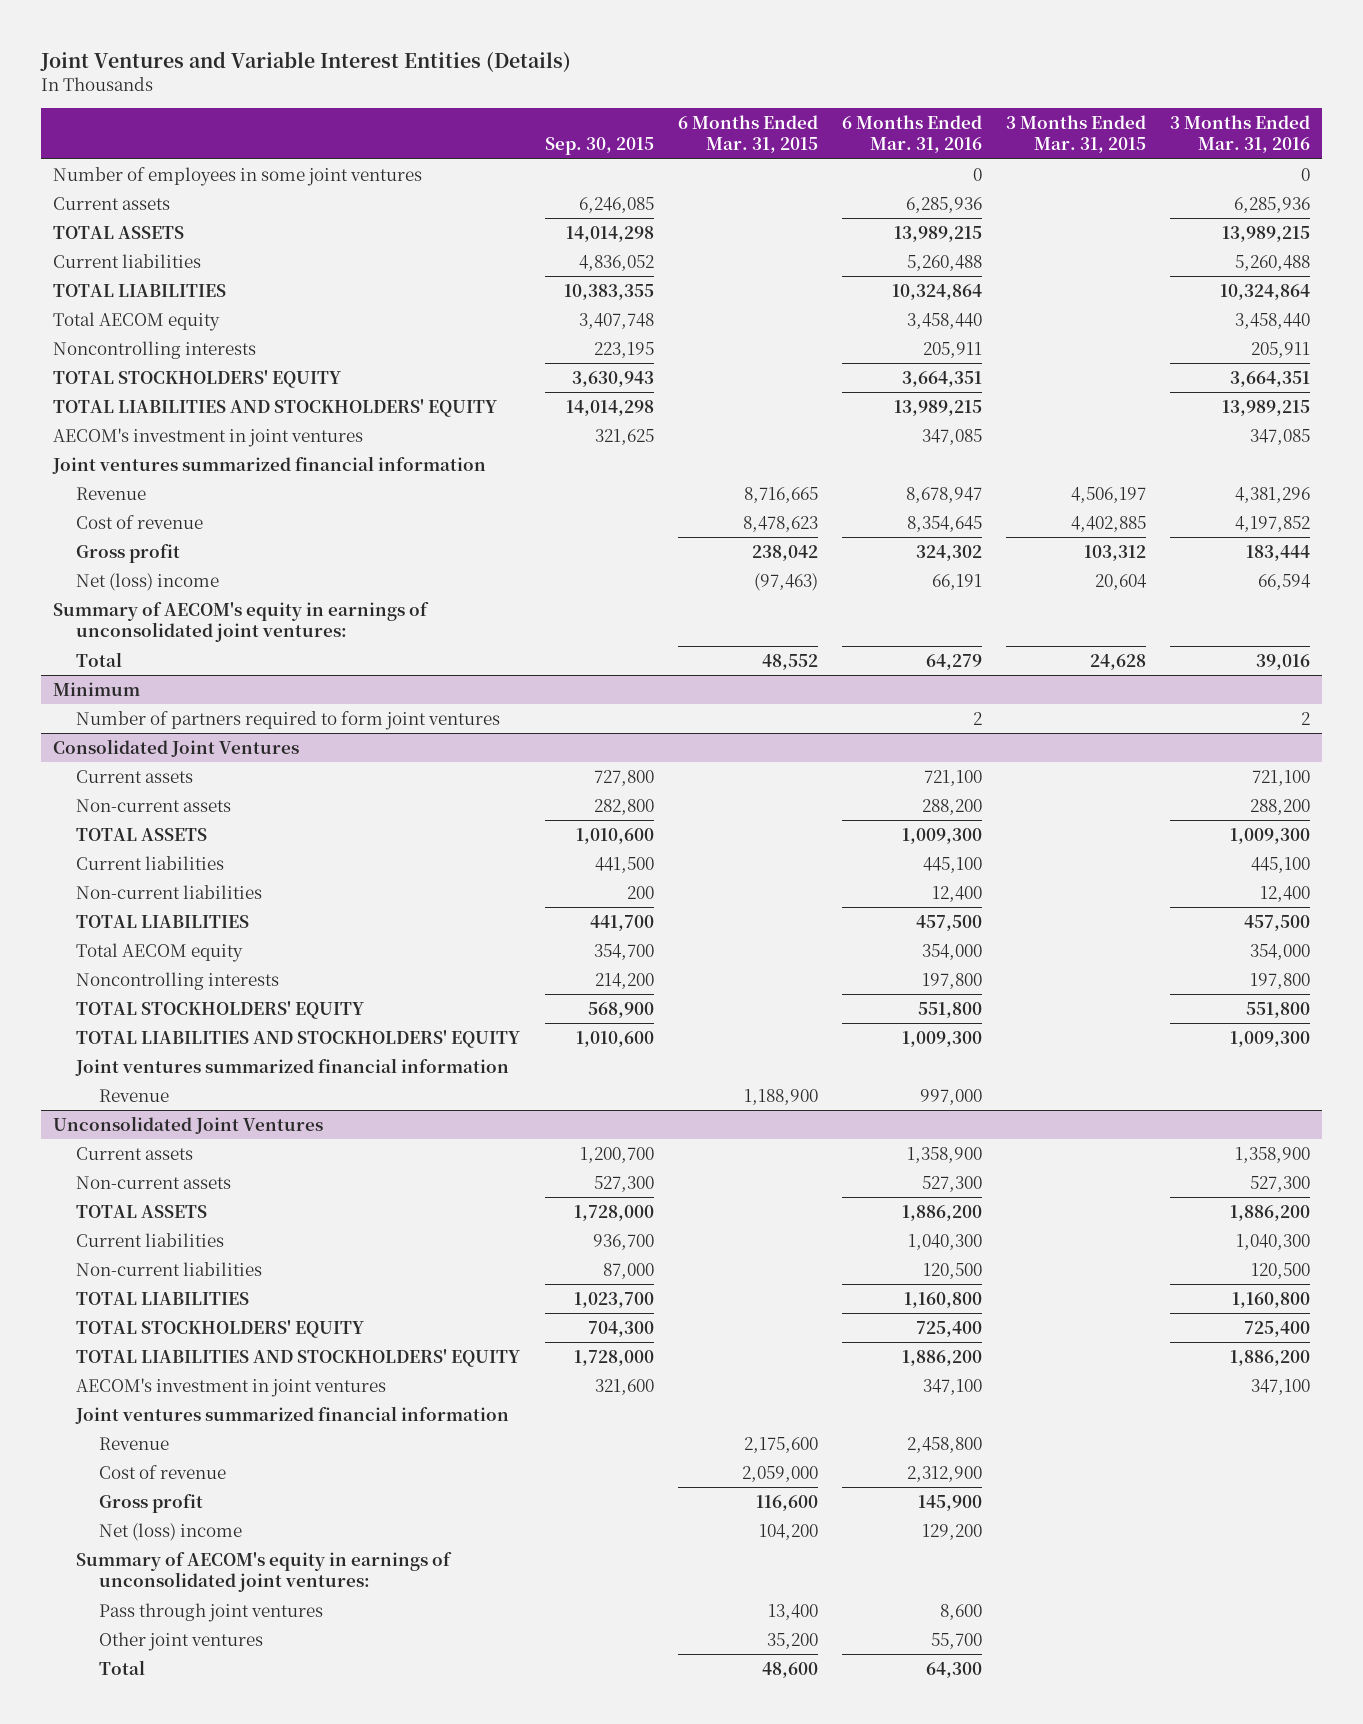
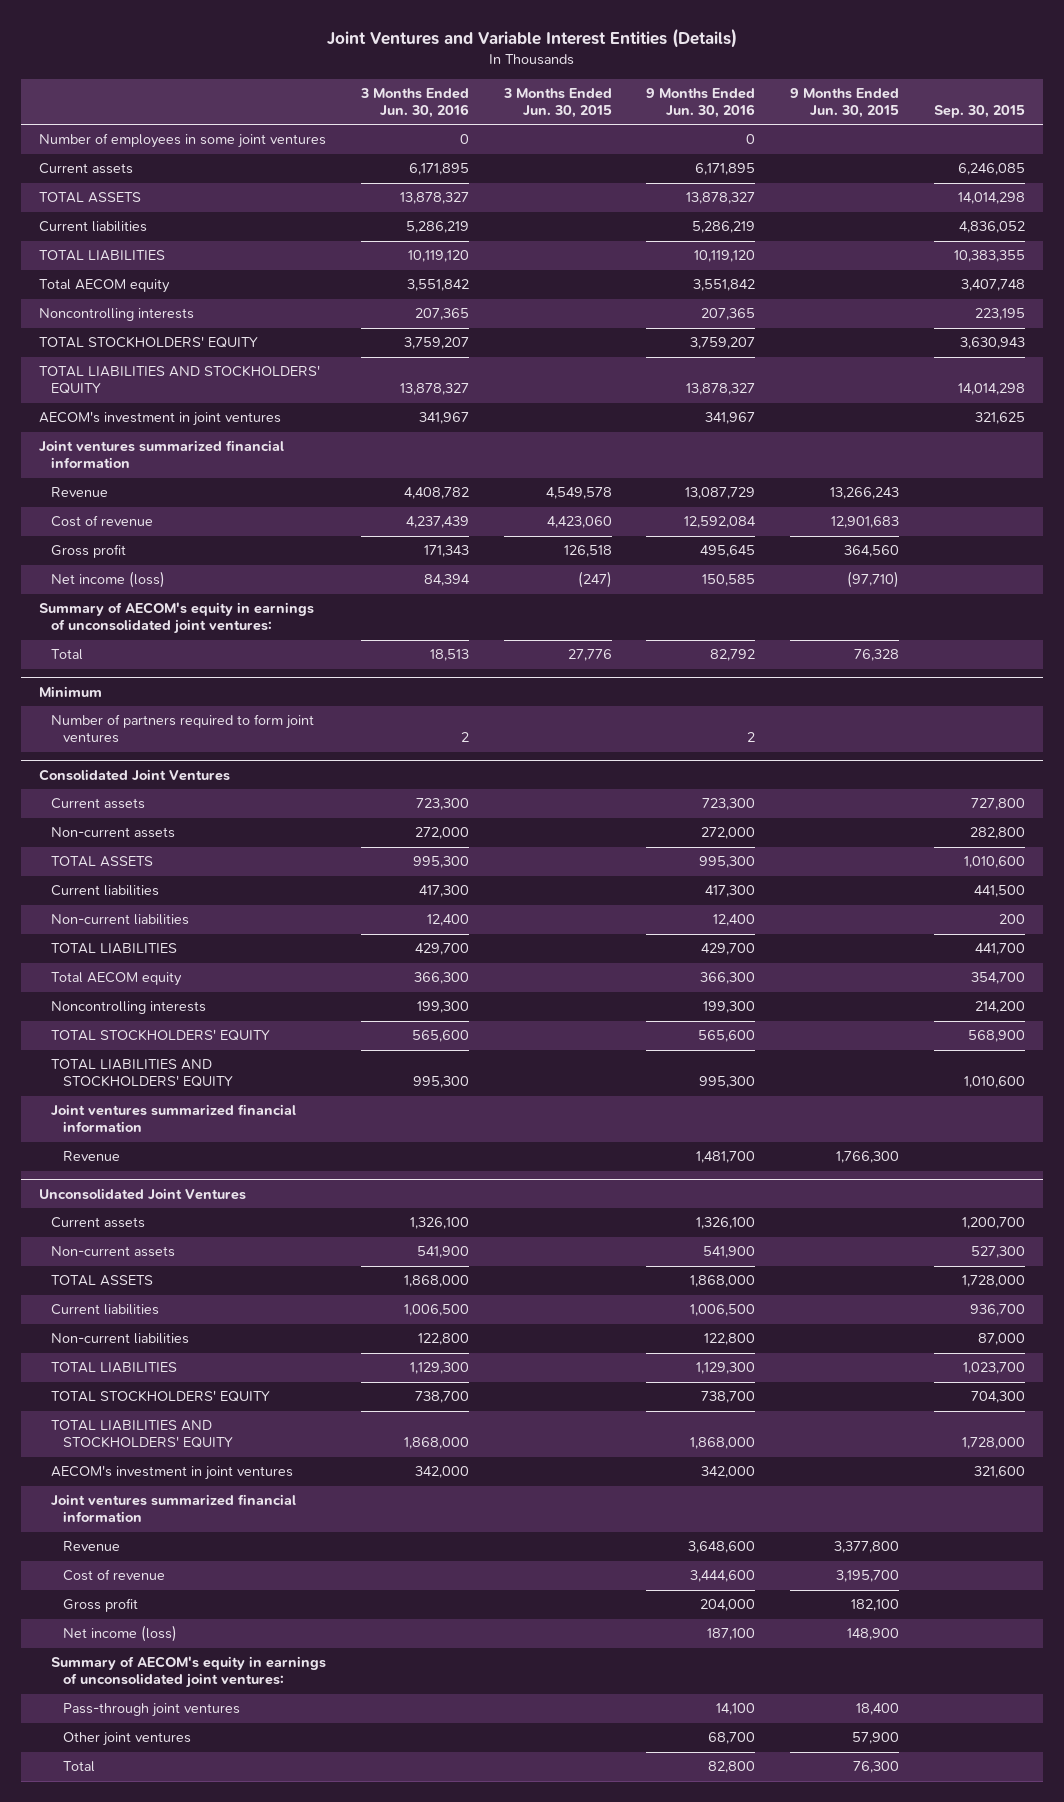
[677,114,818,154] 6 Months Ended Mar. 31, 2015 -> none
[841,114,982,154] 6 Months Ended Mar. 31, 2016 -> none
[1005,114,1146,154] 3 Months Ended Mar. 31, 2015 -> none
[1170,114,1311,154] 3 Months Ended Mar. 31, 2016 -> none
none -> [359,87,469,119] 3 Months Ended Jun. 30, 2016
none -> [502,87,612,119] 3 Months Ended Jun. 30, 2015
none -> [646,87,756,119] 9 Months Ended Jun. 30, 2016
none -> [790,87,900,119] 9 Months Ended Jun. 30, 2015
[76,572,220,591] Net (loss) income -> [50,571,165,589] Net income (loss)
[99,1522,243,1541] Net (loss) income -> [62,1625,177,1643] Net income (loss)
[99,1602,324,1622] Pass through joint ventures -> [62,1703,240,1718] Pass-through joint ventures

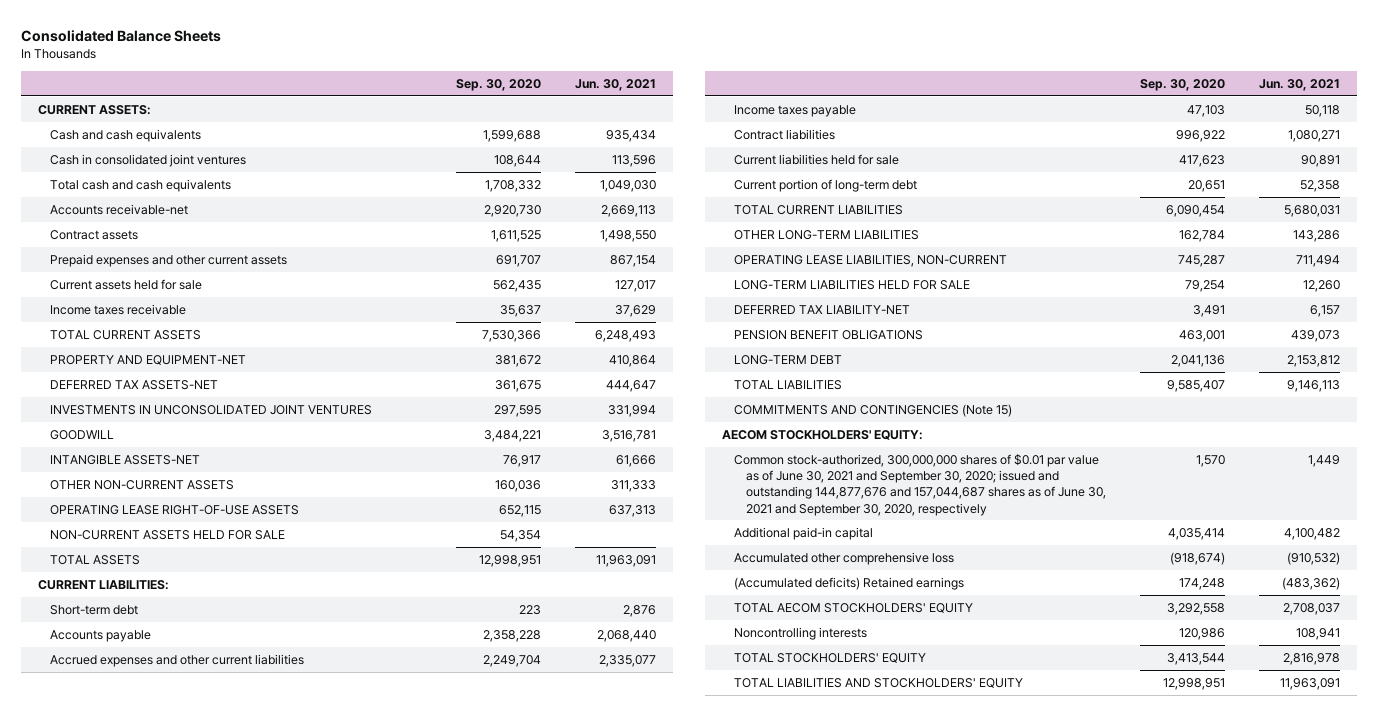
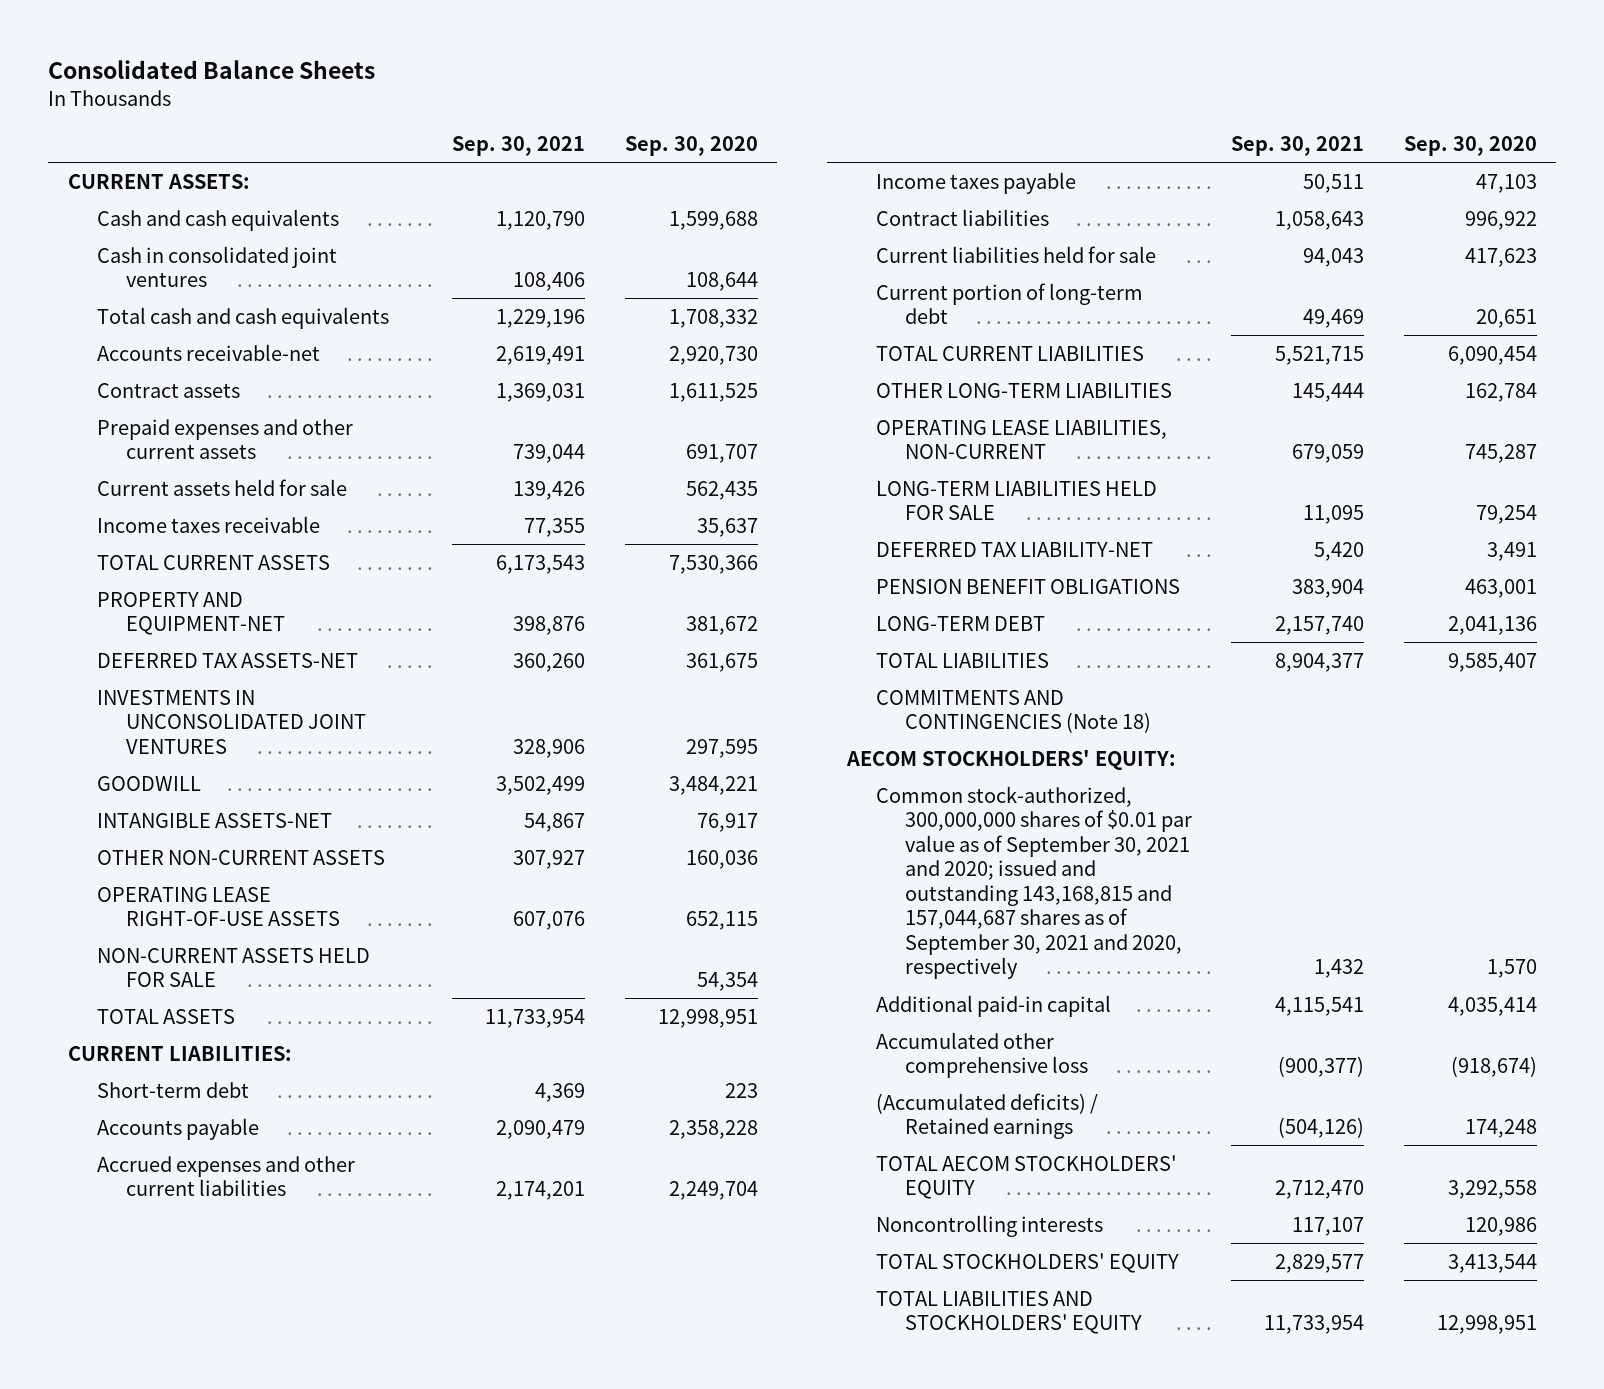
[575,78,657,91] Jun. 30, 2021 -> none
none -> [452,136,586,157] Sep. 30, 2021
[734,403,1013,417] COMMITMENTS AND CONTINGENCIES (Note 15) -> [875,689,1152,734] COMMITMENTS AND CONTINGENCIES (Note 18)
[734,453,1107,516] Common stock-authorized, 300,000,000 shares of $0.01 par value as of June 30, 2021 and September 30, 2020; issued and outstanding 144,877,676 and 157,044,687 shares as of June 30, 2021 and September 30, 2020, respectively -> [875,785,1193,980] Common stock-authorized, 300,000,000 shares of $0.01 par value as of September 30, 2021 and 2020; issued and outstanding 143,168,815 and 157,044,687 shares as of September 30, 2021 and 2020, respectively
[734,576,965,590] (Accumulated deficits) Retained earnings -> [875,1092,1098,1140] (Accumulated deficits) / Retained earnings

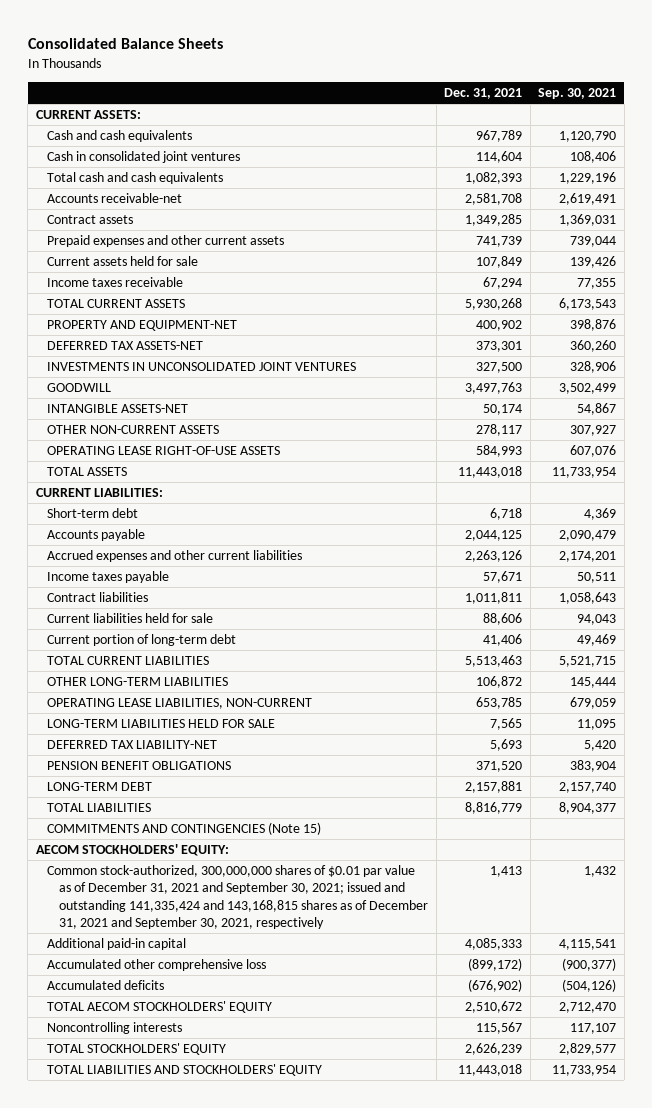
[624,136,758,157] Sep. 30, 2020 -> none
none -> [444,88,523,100] Dec. 31, 2021
[96,947,370,988] NON-CURRENT ASSETS HELD FOR SALE -> none
[875,689,1152,734] COMMITMENTS AND CONTINGENCIES (Note 18) -> [47,822,322,836] COMMITMENTS AND CONTINGENCIES (Note 15)
[875,785,1193,980] Common stock-authorized, 300,000,000 shares of $0.01 par value as of September 30, 2021 and 2020; issued and outstanding 143,168,815 and 157,044,687 shares as of September 30, 2021 and 2020, respectively -> [47,865,429,930] Common stock-authorized, 300,000,000 shares of $0.01 par value as of December 31, 2021 and September 30, 2021; issued and outstanding 141,335,424 and 143,168,815 shares as of December 31, 2021 and September 30, 2021, respectively
[875,1092,1098,1140] (Accumulated deficits) / Retained earnings -> [47,980,165,991] Accumulated deficits

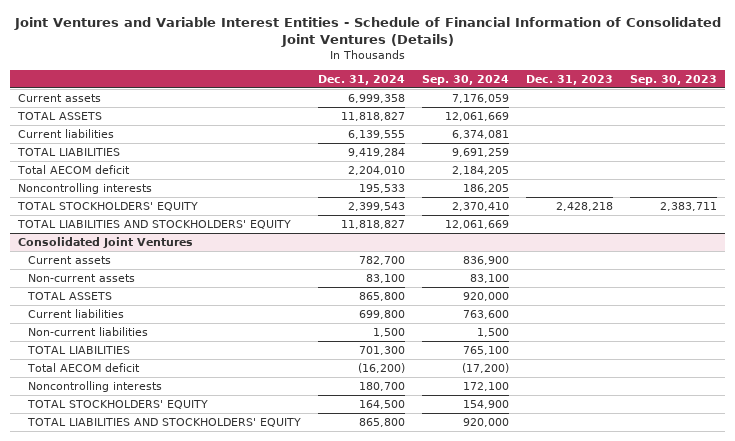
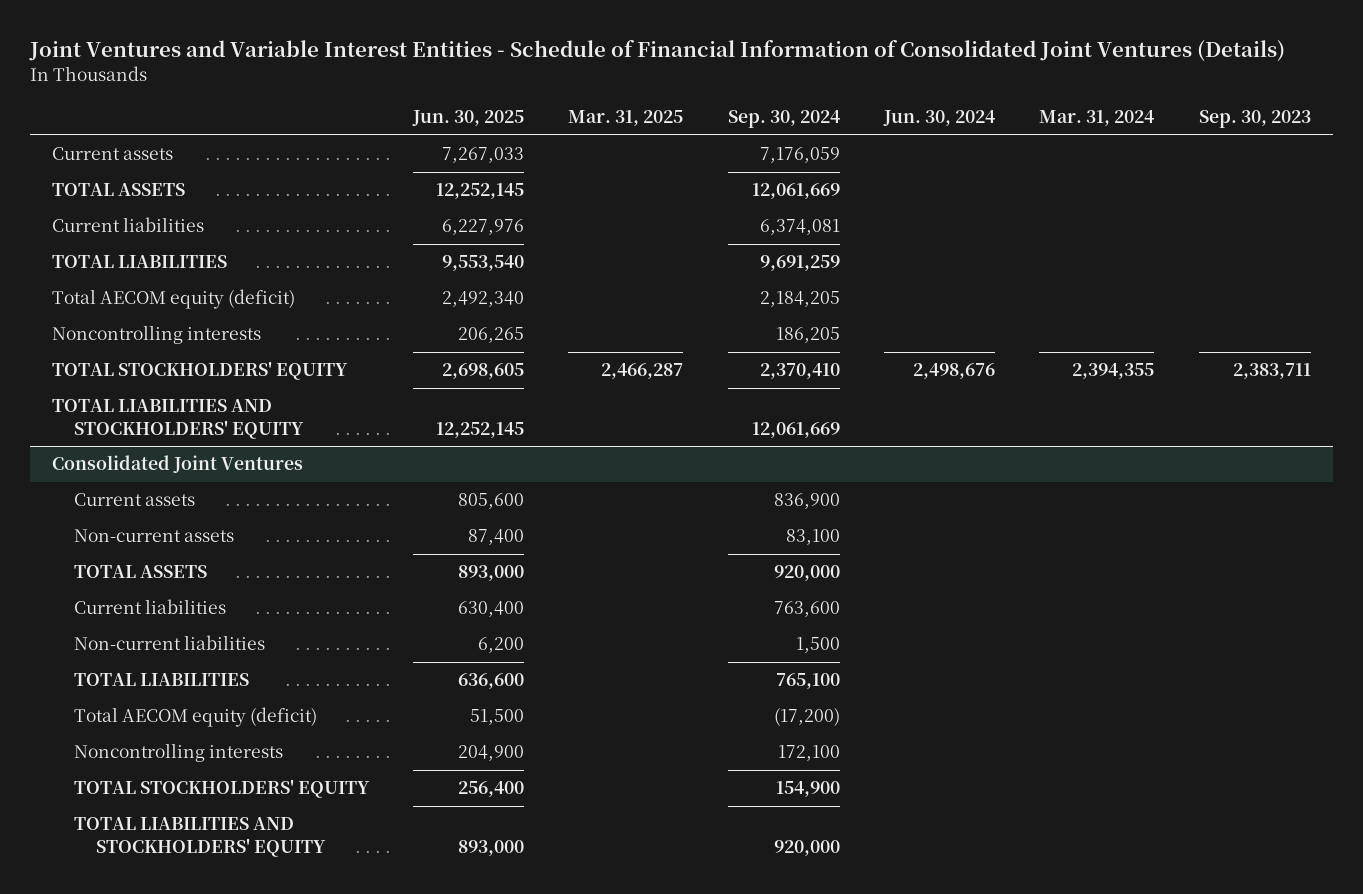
[317,75,405,86] Dec. 31, 2024 -> none
[525,75,613,86] Dec. 31, 2023 -> none
none -> [412,110,525,127] Jun. 30, 2025
none -> [568,110,684,127] Mar. 31, 2025
none -> [883,110,996,127] Jun. 30, 2024
none -> [1039,110,1155,127] Mar. 31, 2024
[17,164,131,174] Total AECOM deficit -> [52,289,296,310] Total AECOM equity (deficit)
[26,362,140,372] Total AECOM deficit -> [73,707,317,728] Total AECOM equity (deficit)

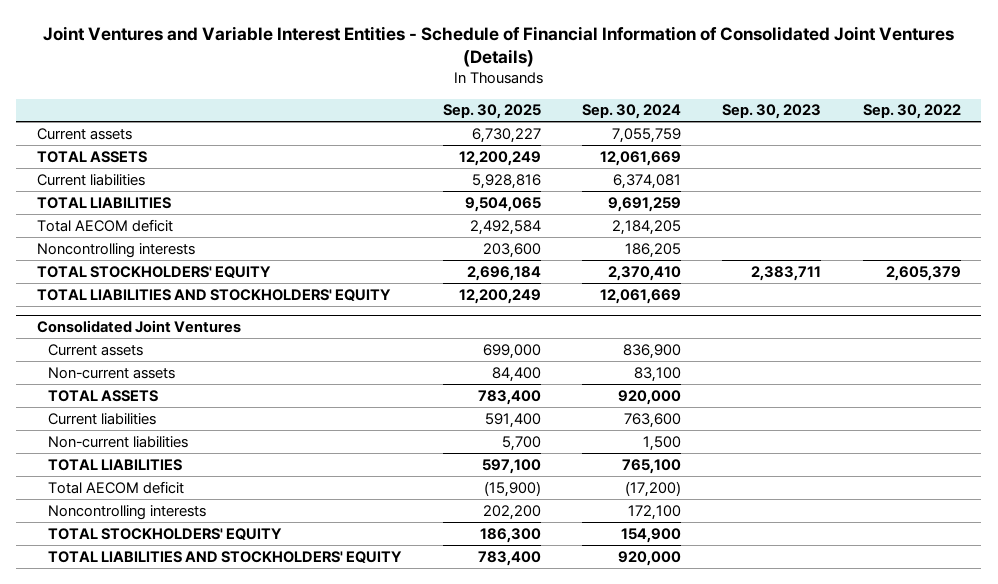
[412,110,525,127] Jun. 30, 2025 -> none
[568,110,684,127] Mar. 31, 2025 -> none
[883,110,996,127] Jun. 30, 2024 -> none
[1039,110,1155,127] Mar. 31, 2024 -> none
none -> [442,104,541,120] Sep. 30, 2025
none -> [862,104,961,120] Sep. 30, 2022
[759,147,840,164] 7,176,059 -> [611,127,681,143] 7,055,759
[52,289,296,310] Total AECOM equity (deficit) -> [36,218,173,232] Total AECOM deficit
[73,707,317,728] Total AECOM equity (deficit) -> [48,480,185,494] Total AECOM deficit

